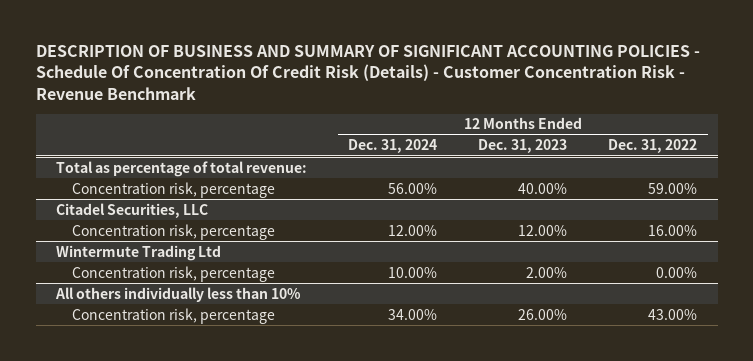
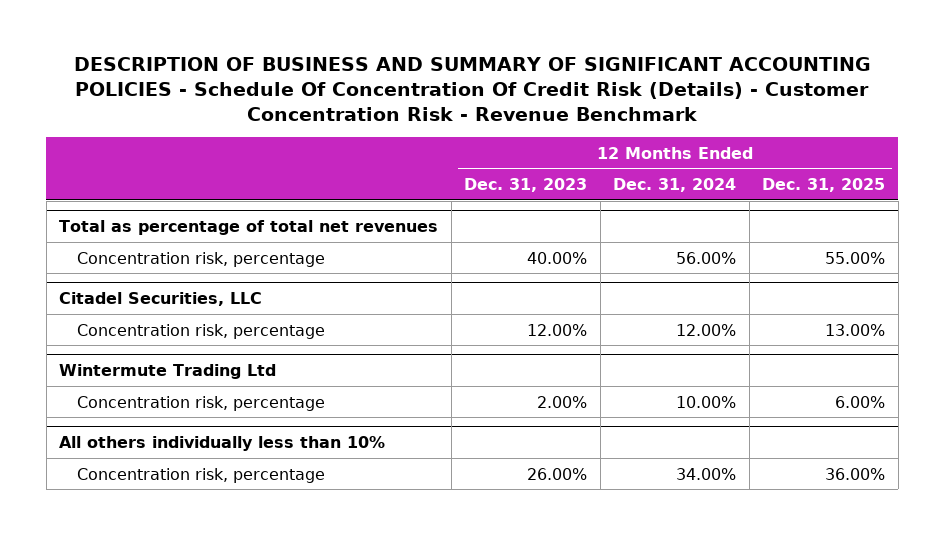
[608,139,698,154] Dec. 31, 2022 -> none
none -> [762,178,886,193] Dec. 31, 2025
[56,160,308,177] Total as percentage of total revenue: -> [59,220,439,236] Total as percentage of total net revenues

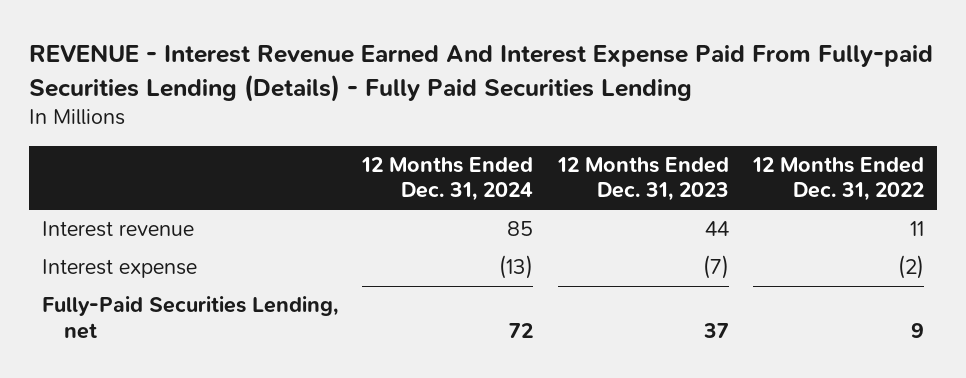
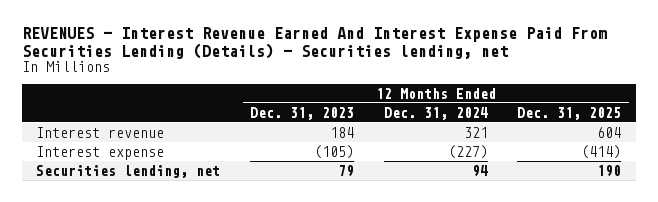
[29,44,934,102] REVENUE - Interest Revenue Earned And Interest Expense Paid From Fully-paid Securities Lending (Details) - Fully Paid Securities Lending -> [21,27,607,59] REVENUES - Interest Revenue Earned And Interest Expense Paid From Securities Lending (Details) - Securities lending, net
[752,156,925,202] 12 Months Ended Dec. 31, 2022 -> none
none -> [517,106,622,120] Dec. 31, 2025
[507,221,534,237] 85 -> [463,126,488,138] 321
[704,221,729,237] 44 -> [329,126,354,138] 184
[499,255,534,280] (13) -> [447,144,488,159] (227)
[702,255,729,280] (7) -> [313,144,354,159] (105)
[41,296,338,339] Fully-Paid Securities Lending, net -> [36,164,221,178] Securities lending, net
[509,322,534,338] 72 -> [471,164,488,177] 94
[702,322,729,338] 37 -> [337,164,354,177] 79

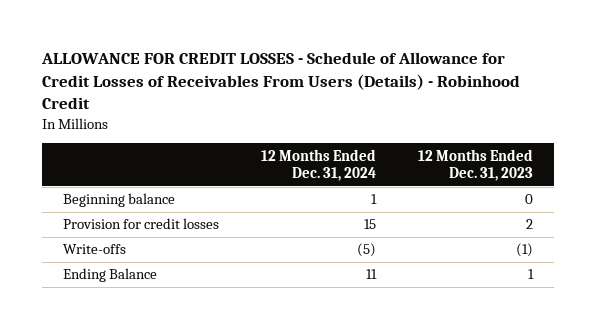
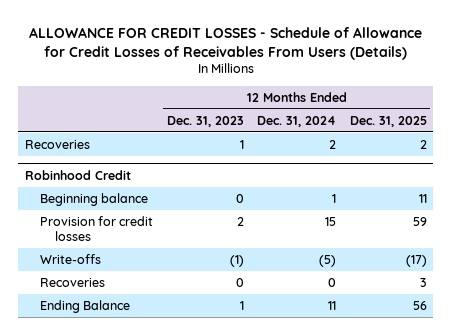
[40,52,520,110] ALLOWANCE FOR CREDIT LOSSES - Schedule of Allowance for Credit Losses of Receivables From Users (Details) - Robinhood Credit -> [28,26,422,60] ALLOWANCE FOR CREDIT LOSSES - Schedule of Allowance for Credit Losses of Receivables From Users (Details)
none -> [349,115,427,127] Dec. 31, 2025
none -> [25,139,91,149] Recoveries
none -> [25,169,132,180] Robinhood Credit
none -> [40,277,106,287] Recoveries

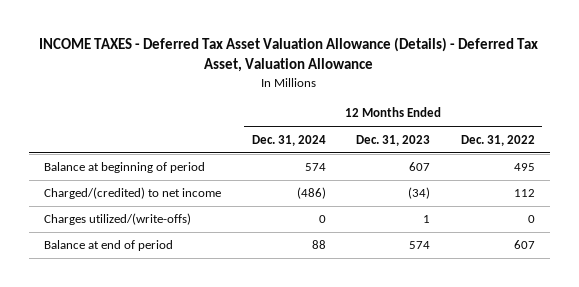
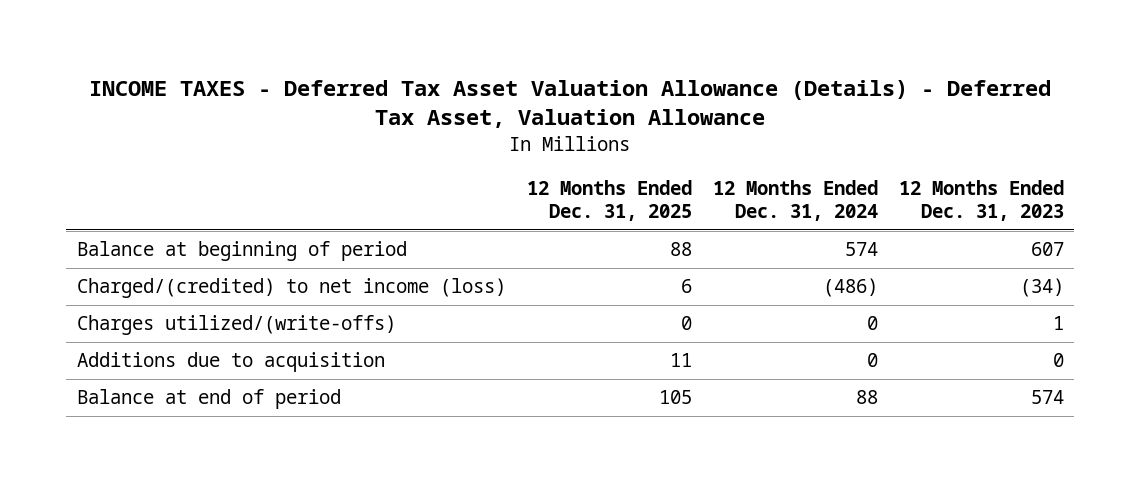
[460,134,535,146] Dec. 31, 2022 -> none
none -> [526,180,692,222] 12 Months Ended Dec. 31, 2025
[43,187,221,200] Charged/(credited) to net income -> [76,278,506,299] Charged/(credited) to net income (loss)
none -> [76,352,385,373] Additions due to acquisition

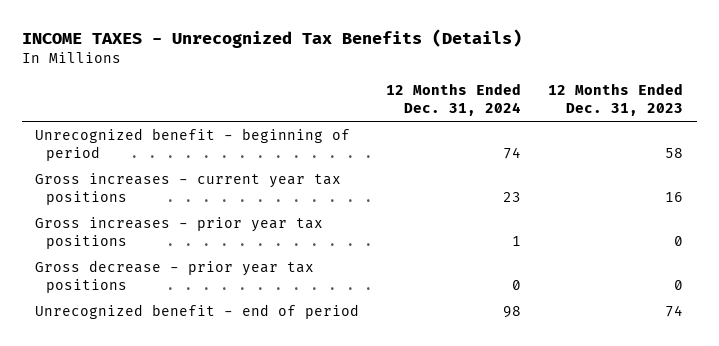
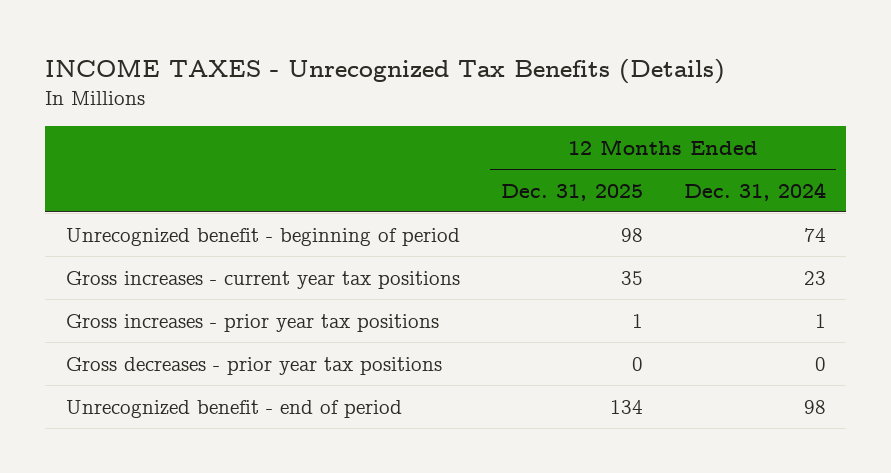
[548,83,684,117] 12 Months Ended Dec. 31, 2023 -> none
none -> [500,183,643,201] Dec. 31, 2025
[35,259,315,294] Gross decrease - prior year tax positions -> [65,356,442,375] Gross decreases - prior year tax positions

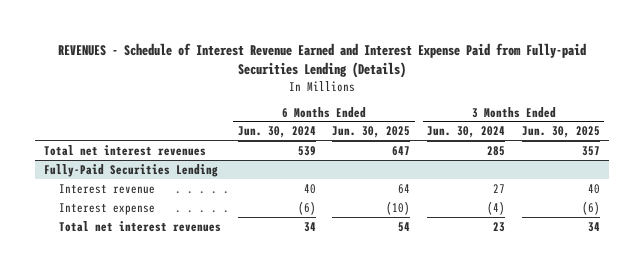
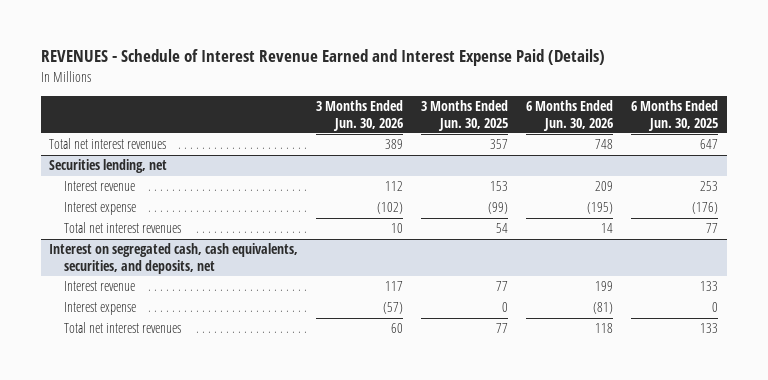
[57,42,586,78] REVENUES - Schedule of Interest Revenue Earned and Interest Expense Paid from Fully-paid Securities Lending (Details) -> [40,49,605,67] REVENUES - Schedule of Interest Revenue Earned and Interest Expense Paid (Details)
[237,126,316,139] Jun. 30, 2024 -> none
[427,126,506,139] Jun. 30, 2024 -> none
none -> [316,100,404,131] 3 Months Ended Jun. 30, 2026
none -> [526,100,614,131] 6 Months Ended Jun. 30, 2026
[43,163,218,177] Fully-Paid Securities Lending -> none
none -> [49,159,168,174] Securities lending, net
[398,183,411,194] 64 -> [700,181,719,192] 253
[588,183,601,194] 40 -> [490,181,509,192] 153
[386,200,411,215] (10) -> [692,202,719,215] (176)
[582,200,601,215] (6) -> [488,202,509,215] (99)
[398,221,411,232] 54 -> [706,223,719,234] 77
[588,221,601,232] 34 -> [496,223,509,234] 54
none -> [49,243,299,274] Interest on segregated cash, cash equivalents, securities, and deposits, net
none -> [63,281,135,292] Interest revenue
none -> [63,302,136,316] Interest expense
none -> [63,322,181,334] Total net interest revenues

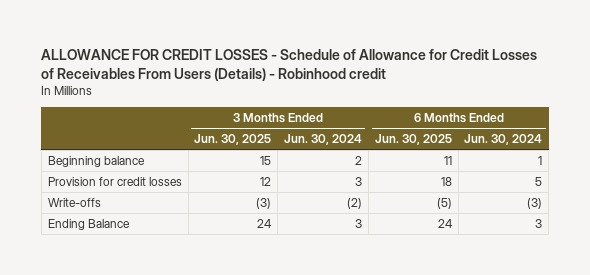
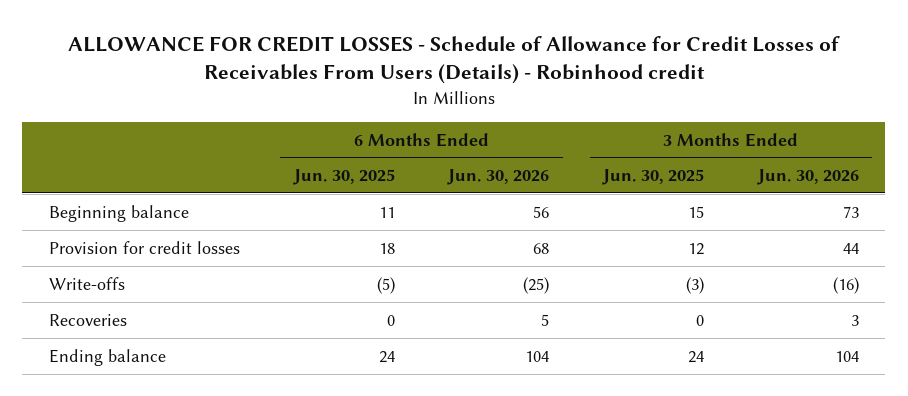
[284,134,363,146] Jun. 30, 2024 -> none
[464,134,543,146] Jun. 30, 2024 -> none
none -> [447,169,550,186] Jun. 30, 2026
none -> [756,169,859,186] Jun. 30, 2026
none -> [49,313,128,326] Recoveries
[47,218,130,230] Ending Balance -> [49,348,167,366] Ending balance

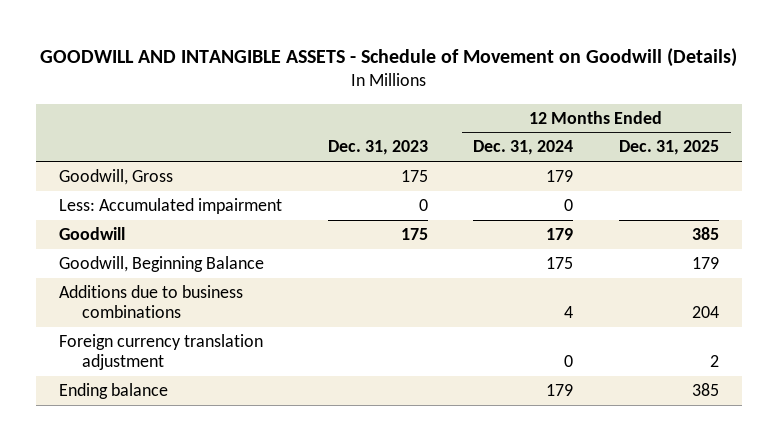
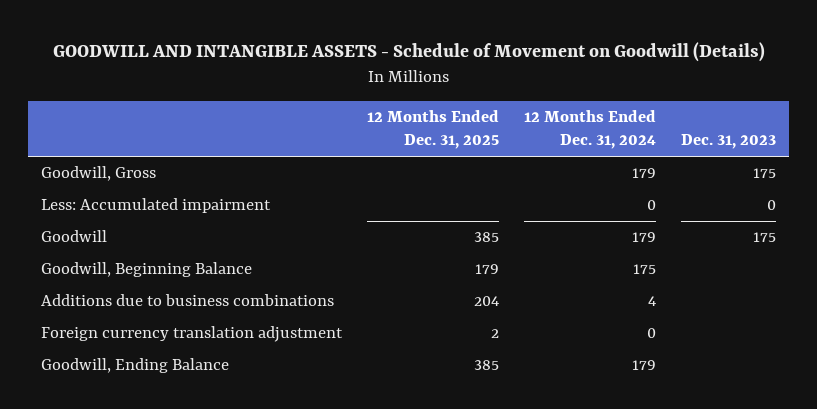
[58,383,168,400] Ending balance -> [41,358,230,374] Goodwill, Ending Balance

